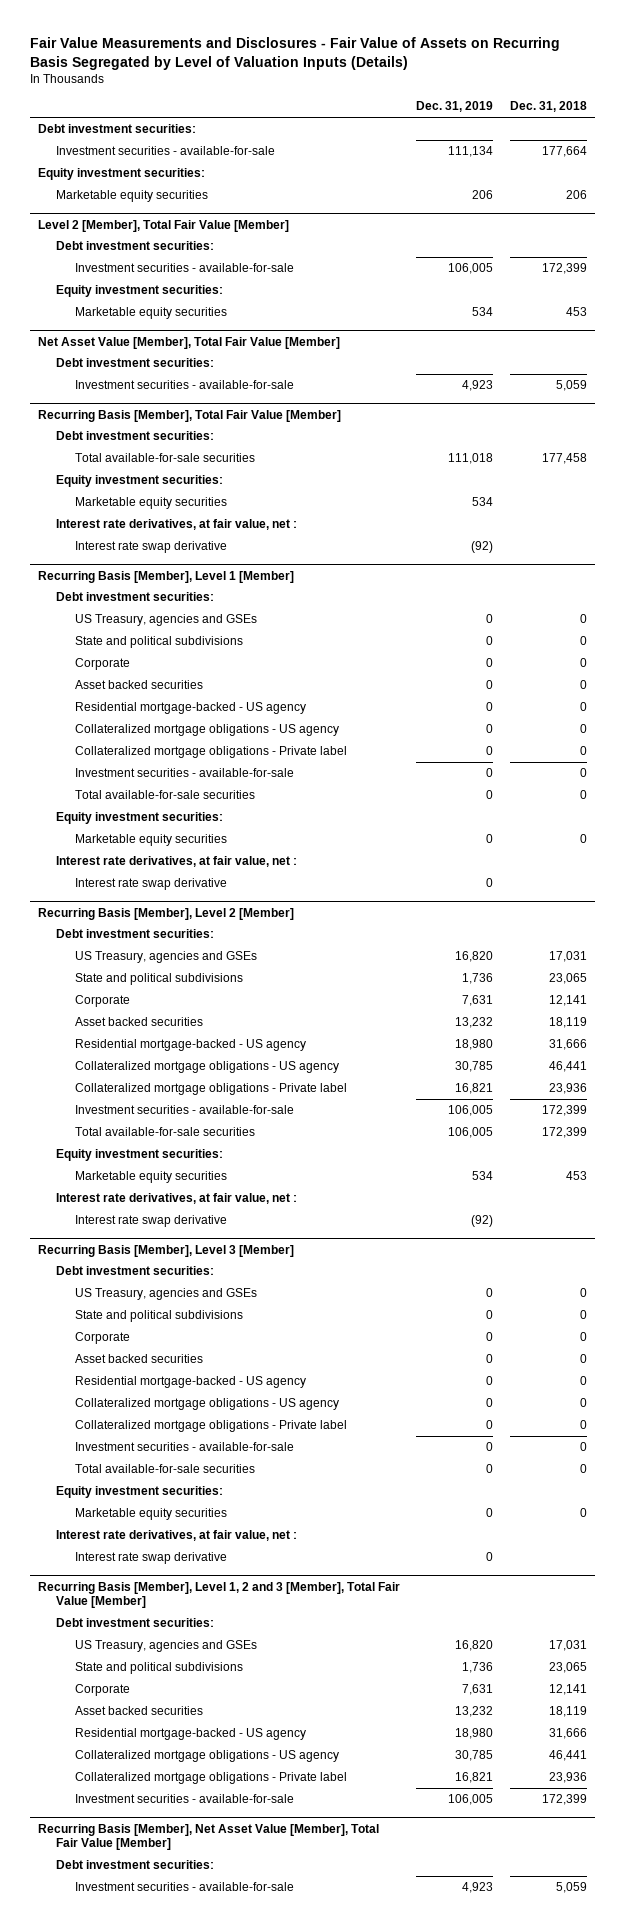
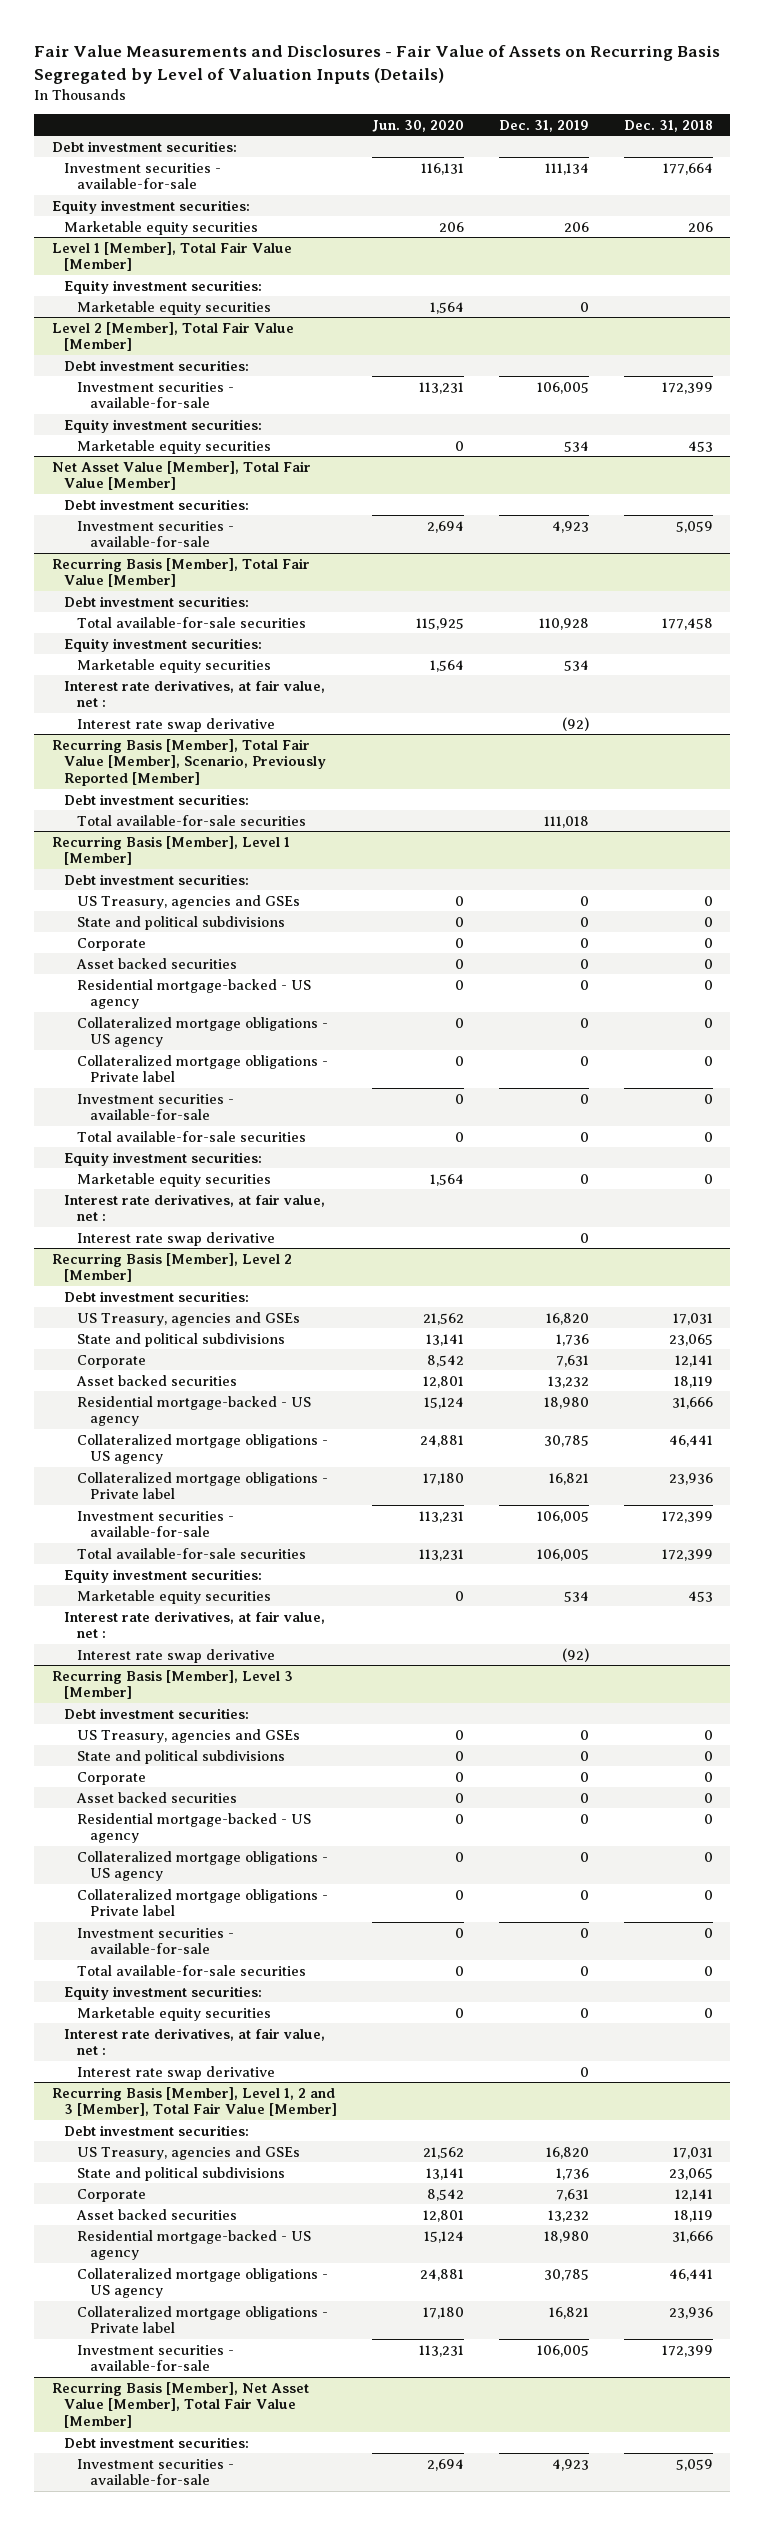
none -> [372,119,465,132] Jun. 30, 2020
none -> [51,241,292,272] Level 1 [Member], Total Fair Value [Member]
none -> [64,279,263,294] Equity investment securities:
none -> [77,300,272,315] Marketable equity securities
[448,453,494,465] 111,018 -> [538,617,589,630] 110,928
none -> [51,738,327,787] Recurring Basis [Member], Total Fair Value [Member], Scenario, Previously Reported [Member]
none -> [64,793,250,805] Debt investment securities:
none -> [77,814,307,826] Total available-for-sale securities

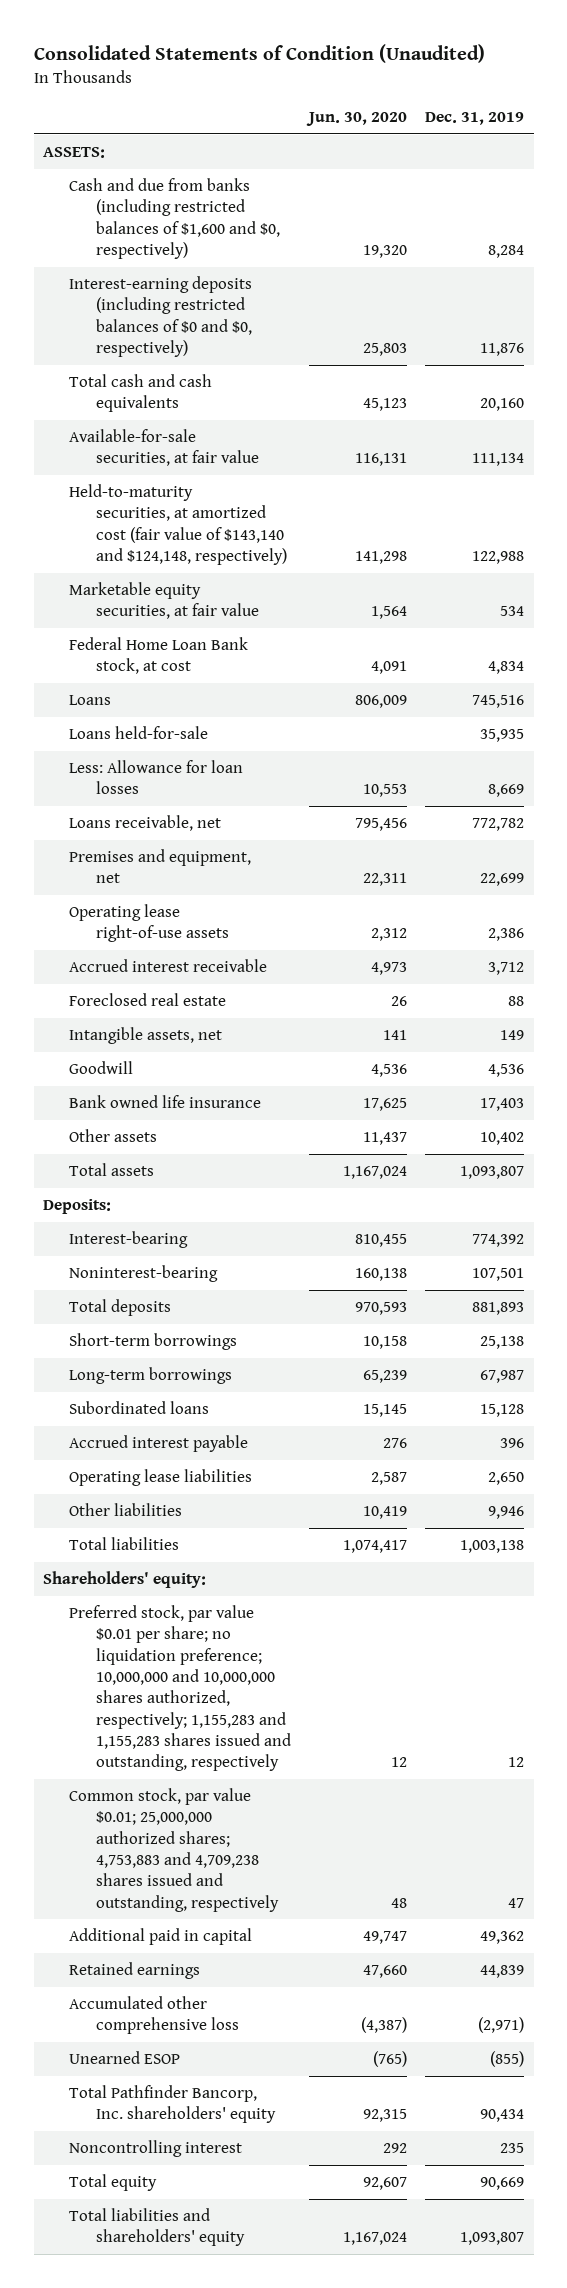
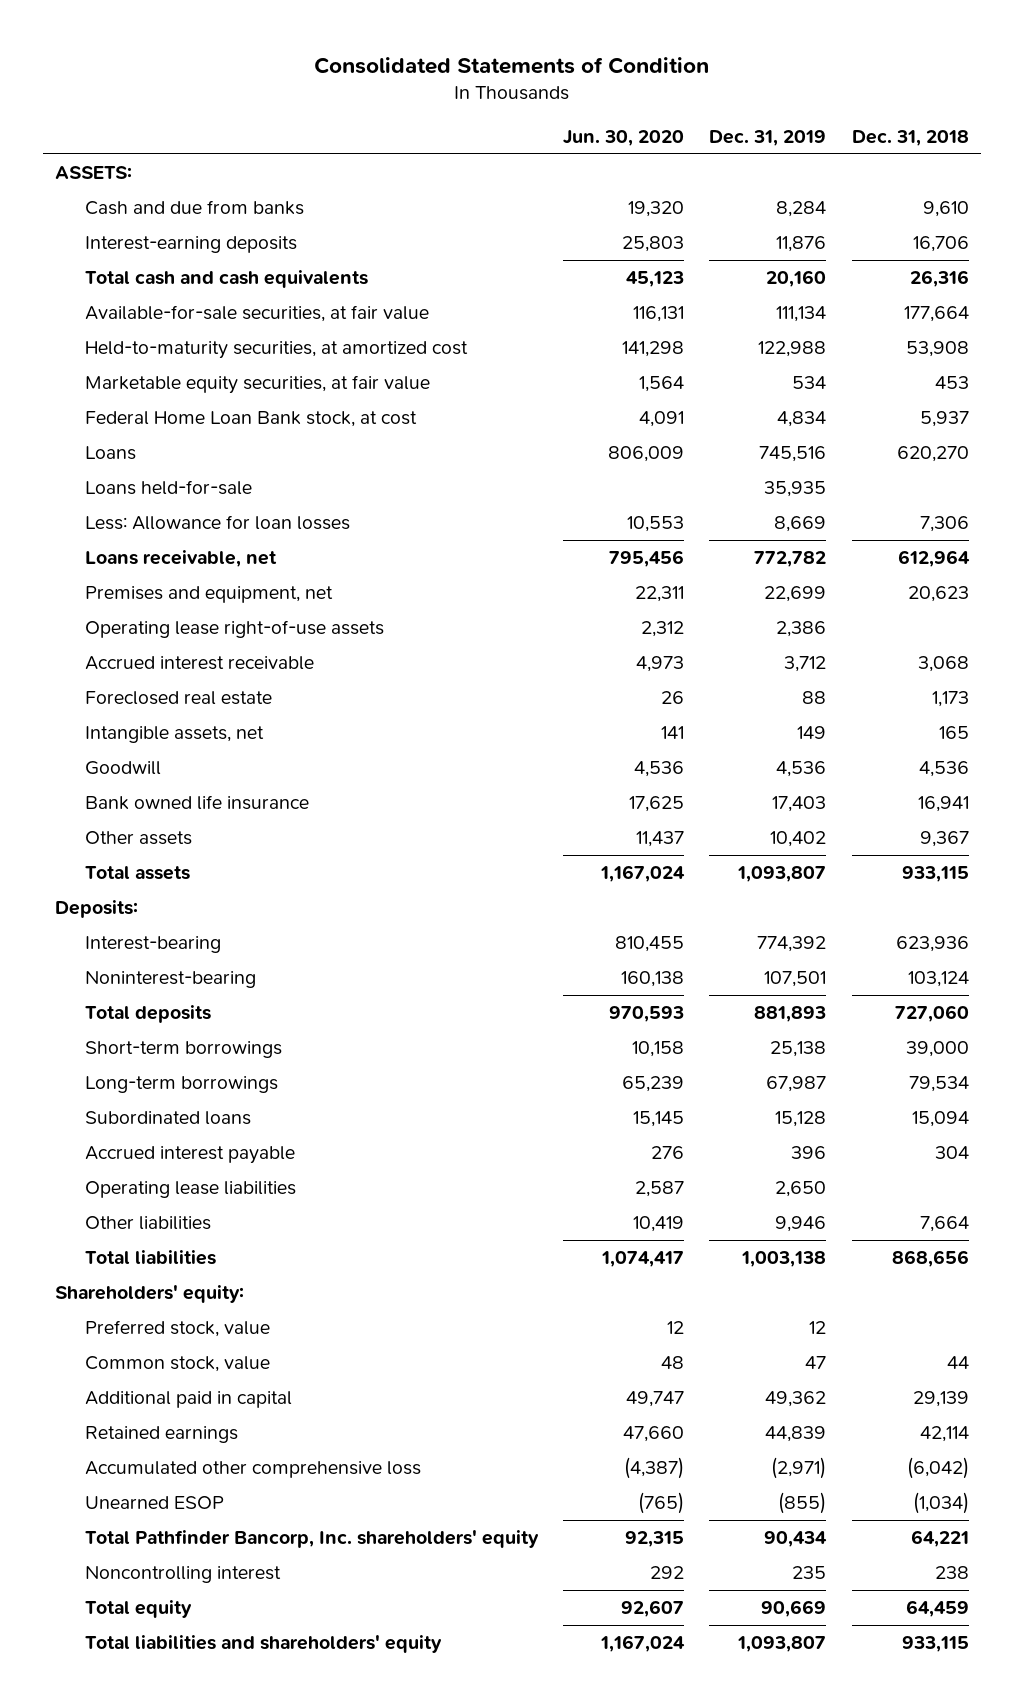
[33,44,485,64] Consolidated Statements of Condition (Unaudited) -> [313,56,709,74] Consolidated Statements of Condition
none -> [851,129,969,146] Dec. 31, 2018
[69,178,280,260] Cash and due from banks (including restricted balances of $1,600 and $0, respectively) -> [84,200,304,216] Cash and due from banks
[69,276,253,358] Interest-earning deposits (including restricted balances of $0 and $0, respectively) -> [84,236,297,254] Interest-earning deposits
[69,484,287,566] Held-to-maturity securities, at amortized cost (fair value of $143,140 and $124,148, respectively) -> [84,341,468,360] Held-to-maturity securities, at amortized cost
[69,1605,291,1772] Preferred stock, par value $0.01 per share; no liquidation preference; 10,000,000 and 10,000,000 shares authorized, respectively; 1,155,283 and 1,155,283 shares issued and outstanding, respectively -> [84,1320,270,1338] Preferred stock, value
[69,1788,279,1912] Common stock, par value $0.01; 25,000,000 authorized shares; 4,753,883 and 4,709,238 shares issued and outstanding, respectively -> [84,1356,270,1373] Common stock, value

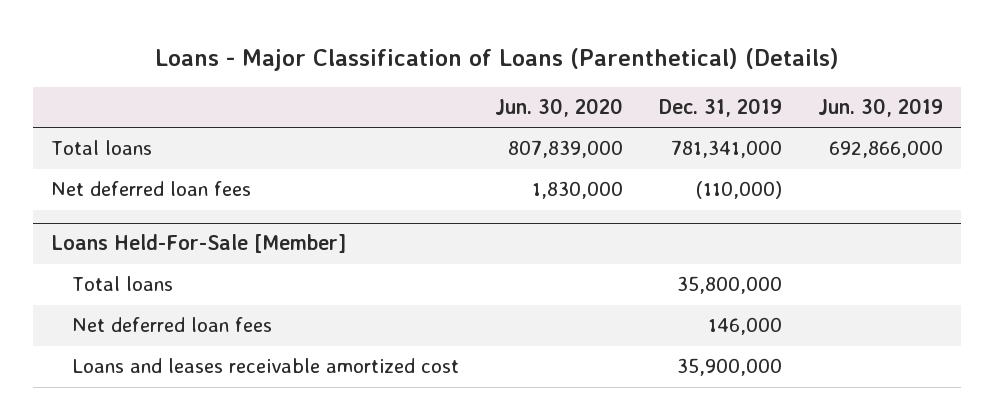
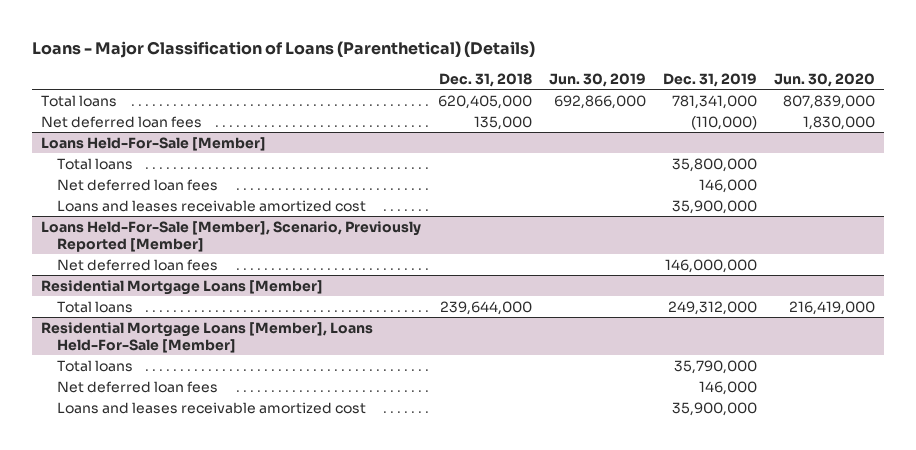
none -> [438,72,532,87] Dec. 31, 2018
none -> [40,220,421,252] Loans Held-For-Sale [Member], Scenario, Previously Reported [Member]
none -> [56,258,218,271] Net deferred loan fees
none -> [40,279,323,295] Residential Mortgage Loans [Member]
none -> [56,300,133,313] Total loans
none -> [40,321,373,353] Residential Mortgage Loans [Member], Loans Held-For-Sale [Member]
none -> [56,359,133,372] Total loans
none -> [56,380,218,393] Net deferred loan fees
none -> [56,401,366,414] Loans and leases receivable amortized cost

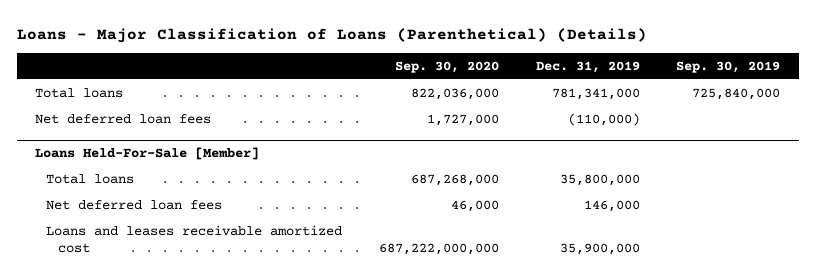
[438,72,532,87] Dec. 31, 2018 -> none
[549,72,647,87] Jun. 30, 2019 -> none
[774,72,876,87] Jun. 30, 2020 -> none
none -> [395,60,500,73] Sep. 30, 2020
none -> [676,60,781,73] Sep. 30, 2019
[40,220,421,252] Loans Held-For-Sale [Member], Scenario, Previously Reported [Member] -> none
[56,258,218,271] Net deferred loan fees -> none
[40,279,323,295] Residential Mortgage Loans [Member] -> none
[56,300,133,313] Total loans -> none
[40,321,373,353] Residential Mortgage Loans [Member], Loans Held-For-Sale [Member] -> none
[56,359,133,372] Total loans -> none
[56,380,218,393] Net deferred loan fees -> none
[56,401,366,414] Loans and leases receivable amortized cost -> none

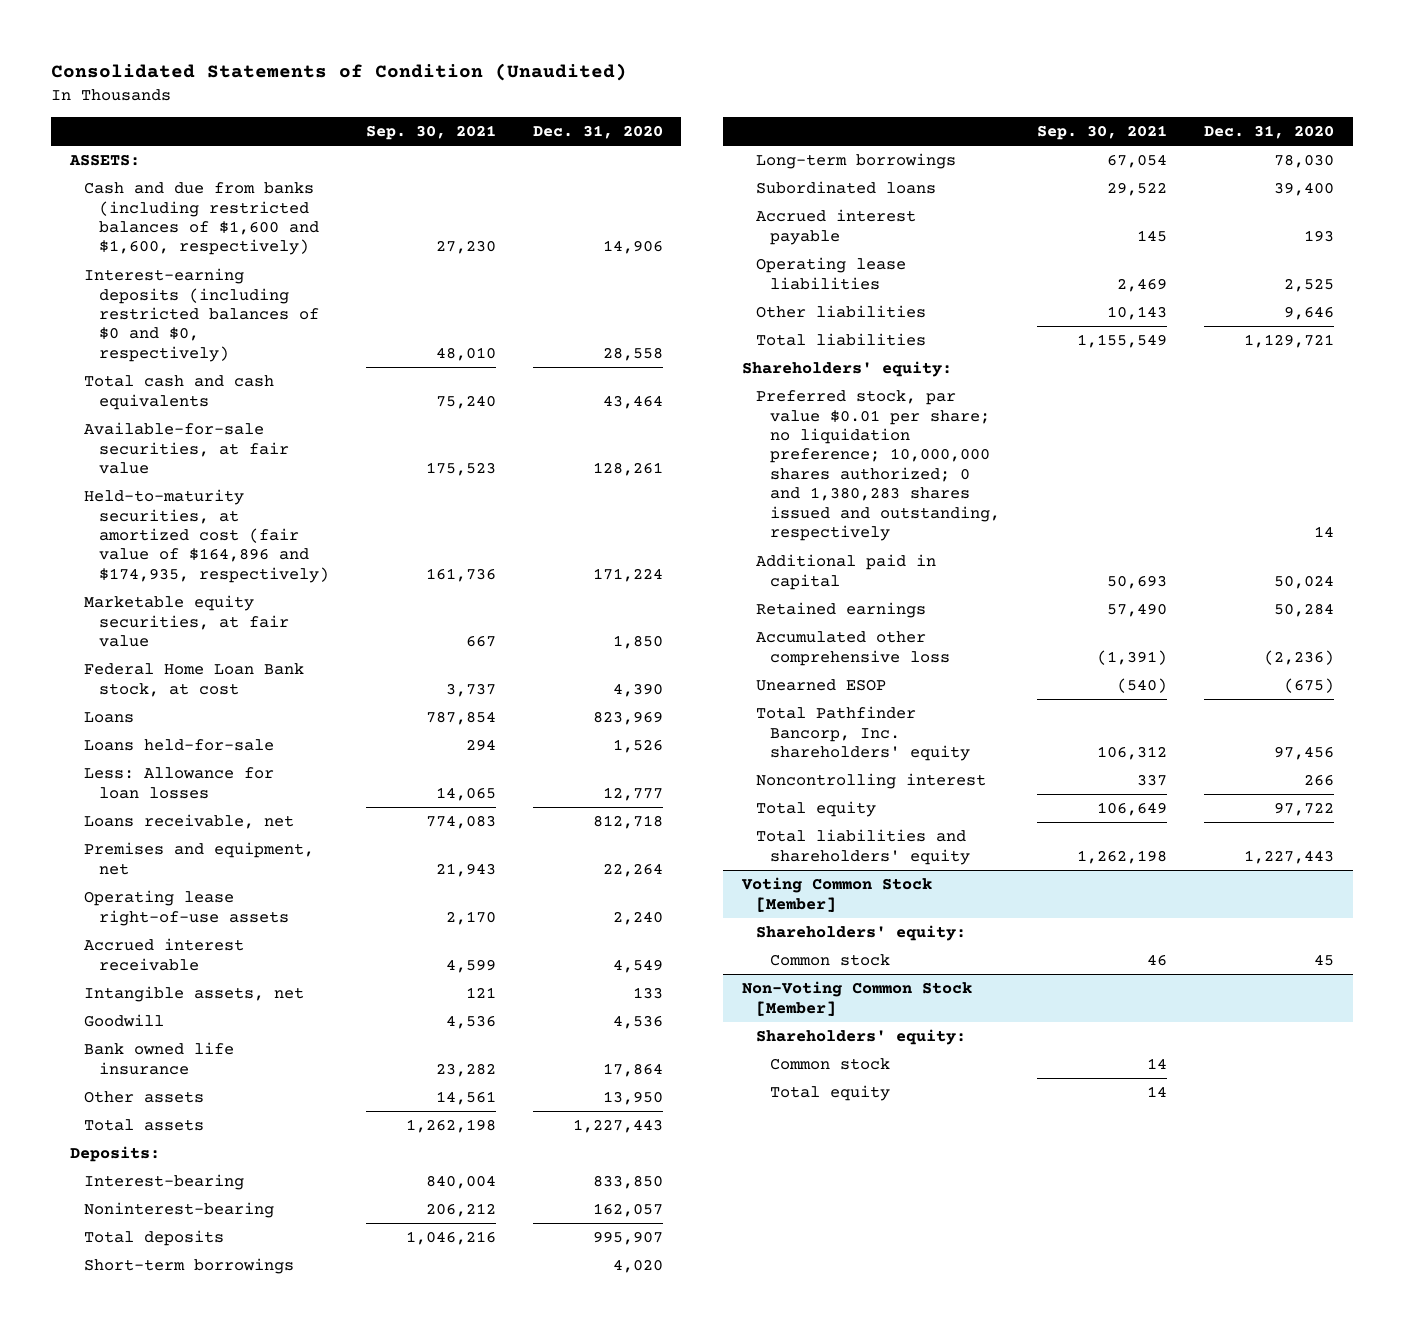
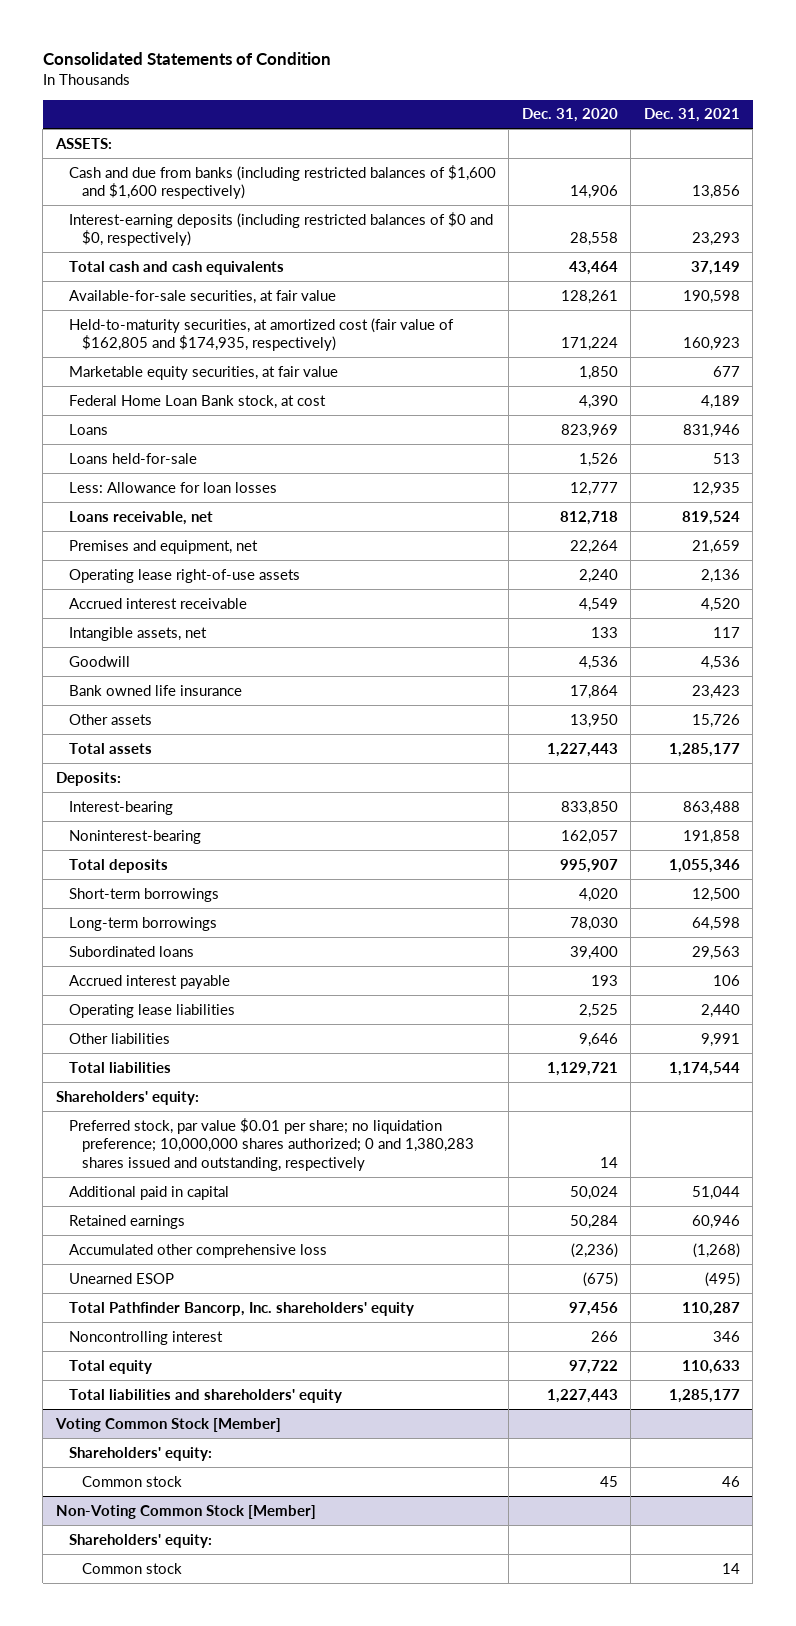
[51,63,628,82] Consolidated Statements of Condition (Unaudited) -> [42,52,331,66] Consolidated Statements of Condition
[365,124,496,140] Sep. 30, 2021 -> none
none -> [643,108,740,123] Dec. 31, 2021
[84,182,319,256] Cash and due from banks (including restricted balances of $1,600 and $1,600, respectively) -> [68,164,496,200] Cash and due from banks (including restricted balances of $1,600 and $1,600 respectively)
[84,489,329,583] Held-to-maturity securities, at amortized cost (fair value of $164,896 and $174,935, respectively) -> [68,317,454,352] Held-to-maturity securities, at amortized cost (fair value of $162,805 and $174,935, respectively)
[770,1085,891,1102] Total equity -> none

